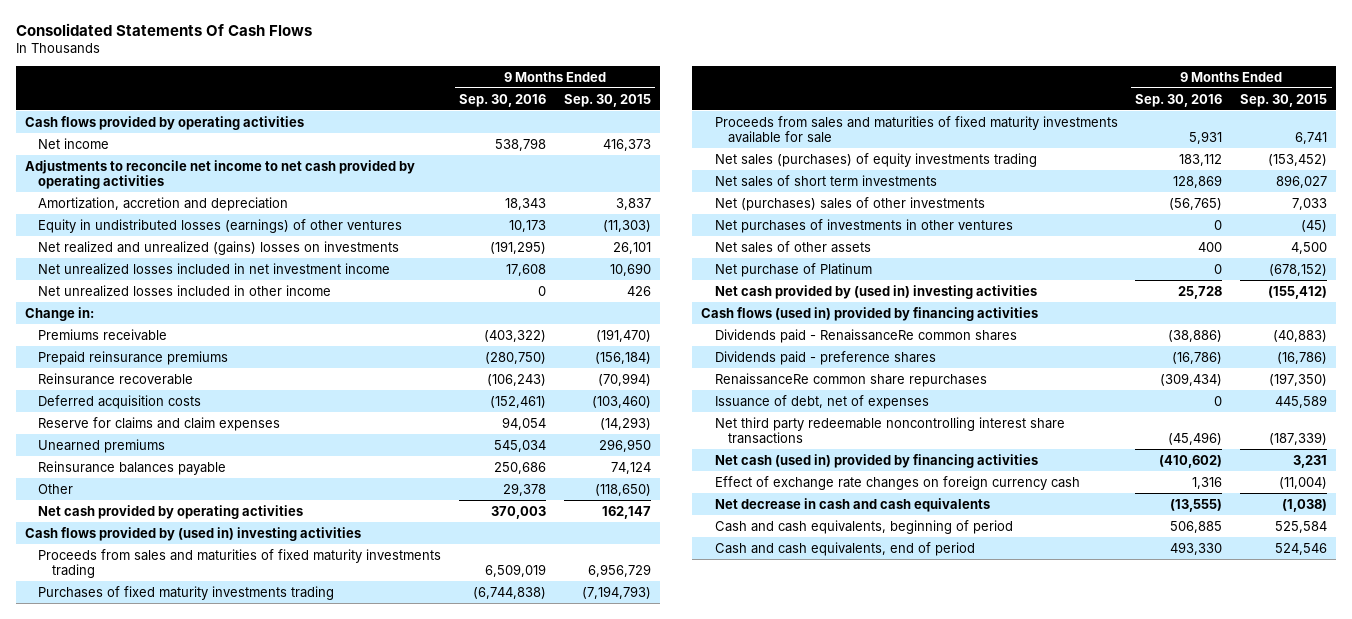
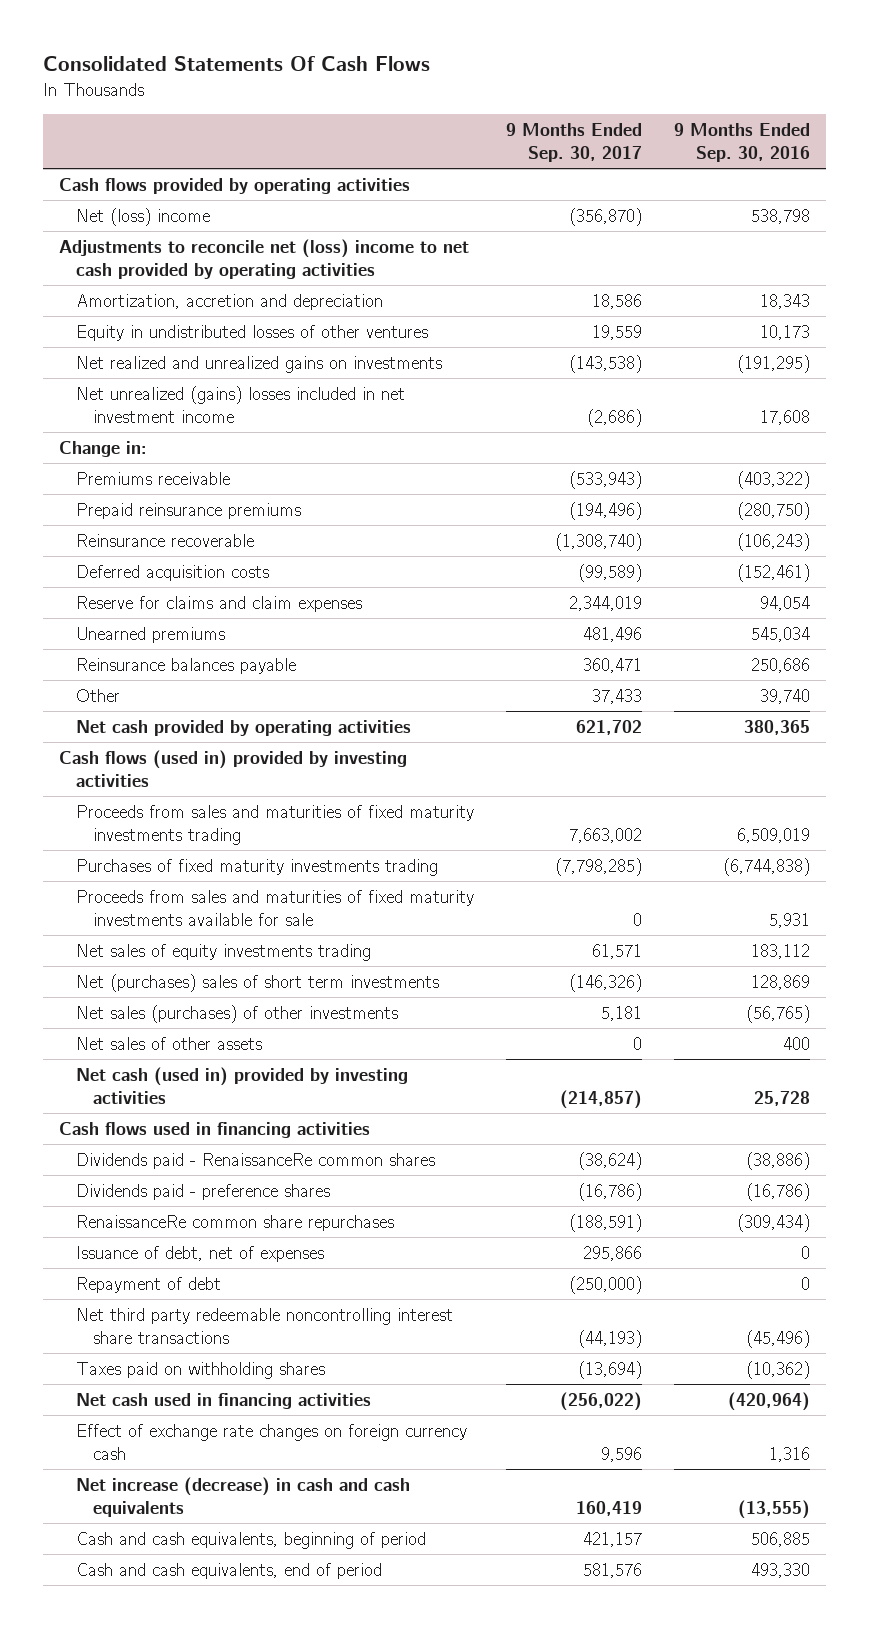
[563,93,651,107] Sep. 30, 2015 -> none
none -> [505,122,642,162] 9 Months Ended Sep. 30, 2017
[38,137,110,149] Net income -> [76,207,211,226] Net (loss) income
[24,159,415,190] Adjustments to reconcile net income to net cash provided by operating activities -> [59,238,470,279] Adjustments to reconcile net (loss) income to net cash provided by operating activities
[38,284,332,297] Net unrealized losses included in other income -> none
[38,218,403,233] Equity in undistributed losses (earnings) of other ventures -> [76,324,429,341] Equity in undistributed losses of other ventures
[38,240,400,255] Net realized and unrealized (gains) losses on investments -> [76,355,443,373] Net realized and unrealized gains on investments
[38,262,391,275] Net unrealized losses included in net investment income -> [76,385,406,423] Net unrealized (gains) losses included in net investment income
[503,482,547,496] 29,378 -> [759,688,810,704] 39,740
[491,505,547,519] 370,003 -> [743,719,810,735] 380,365
[24,526,361,541] Cash flows provided by (used in) investing activities -> [59,749,408,787] Cash flows (used in) provided by investing activities
[714,218,1013,233] Net purchases of investments in other ventures -> none
[714,152,1037,167] Net sales (purchases) of equity investments trading -> [76,943,372,961] Net sales of equity investments trading
[714,174,937,187] Net sales of short term investments -> [76,973,440,992] Net (purchases) sales of short term investments
[714,196,985,211] Net (purchases) sales of other investments -> [76,1004,399,1023] Net sales (purchases) of other investments
[714,262,872,277] Net purchase of Platinum -> none
[714,284,1037,299] Net cash provided by (used in) investing activities -> [76,1066,409,1104] Net cash (used in) provided by investing activities
[700,306,1038,321] Cash flows (used in) provided by financing activities -> [59,1121,371,1138] Cash flows used in financing activities
none -> [76,1276,222,1293] Repayment of debt
none -> [76,1361,326,1379] Taxes paid on withholding shares
[714,453,1038,468] Net cash (used in) provided by financing activities -> [76,1392,372,1409] Net cash used in financing activities
[1159,454,1223,468] (410,602) -> [727,1391,810,1411] (420,964)
[714,497,990,512] Net decrease in cash and cash equivalents -> [76,1476,411,1517] Net increase (decrease) in cash and cash equivalents

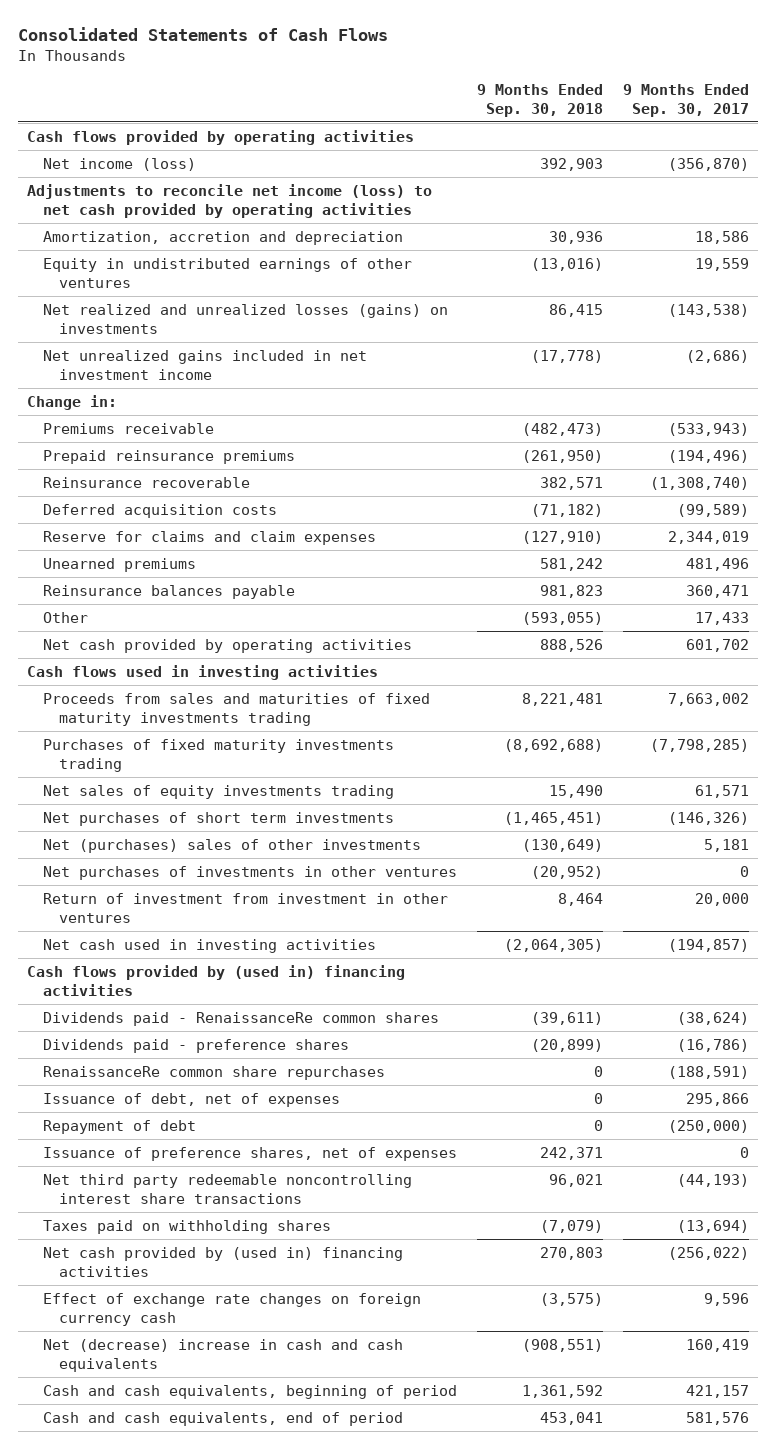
[43,56,431,72] Consolidated Statements Of Cash Flows -> [17,26,388,41] Consolidated Statements of Cash Flows
[673,122,810,162] 9 Months Ended Sep. 30, 2016 -> none
none -> [476,83,603,117] 9 Months Ended Sep. 30, 2018
[76,207,211,226] Net (loss) income -> [42,157,196,171] Net income (loss)
[59,238,470,279] Adjustments to reconcile net (loss) income to net cash provided by operating activities -> [27,183,433,218] Adjustments to reconcile net income (loss) to net cash provided by operating activities
[76,324,429,341] Equity in undistributed losses of other ventures -> [42,257,412,288] Equity in undistributed earnings of other ventures
[76,355,443,373] Net realized and unrealized gains on investments -> [42,303,448,334] Net realized and unrealized losses (gains) on investments
[76,385,406,423] Net unrealized (gains) losses included in net investment income -> [42,349,367,380] Net unrealized gains included in net investment income
[591,688,642,704] 37,433 -> [694,611,749,625] 17,433
[575,719,642,735] 621,702 -> [685,638,749,652] 601,702
[59,749,408,787] Cash flows (used in) provided by investing activities -> [27,664,379,680] Cash flows used in investing activities
[76,889,475,926] Proceeds from sales and maturities of fixed maturity investments available for sale -> none
[76,1036,263,1050] Net sales of other assets -> none
[76,973,440,992] Net (purchases) sales of short term investments -> [42,811,394,826] Net purchases of short term investments
[76,1004,399,1023] Net sales (purchases) of other investments -> [42,838,421,853] Net (purchases) sales of other investments
none -> [42,865,457,880] Net purchases of investments in other ventures
none -> [42,892,448,923] Return of investment from investment in other ventures
[76,1066,409,1104] Net cash (used in) provided by investing activities -> [42,938,376,953] Net cash used in investing activities
[559,1089,642,1109] (214,857) -> [667,938,749,952] (194,857)
[59,1121,371,1138] Cash flows used in financing activities -> [27,964,406,996] Cash flows provided by (used in) financing activities
none -> [42,1146,457,1161] Issuance of preference shares, net of expenses
[76,1392,372,1409] Net cash used in financing activities -> [42,1246,403,1277] Net cash provided by (used in) financing activities
[76,1476,411,1517] Net increase (decrease) in cash and cash equivalents -> [42,1338,403,1372] Net (decrease) increase in cash and cash equivalents

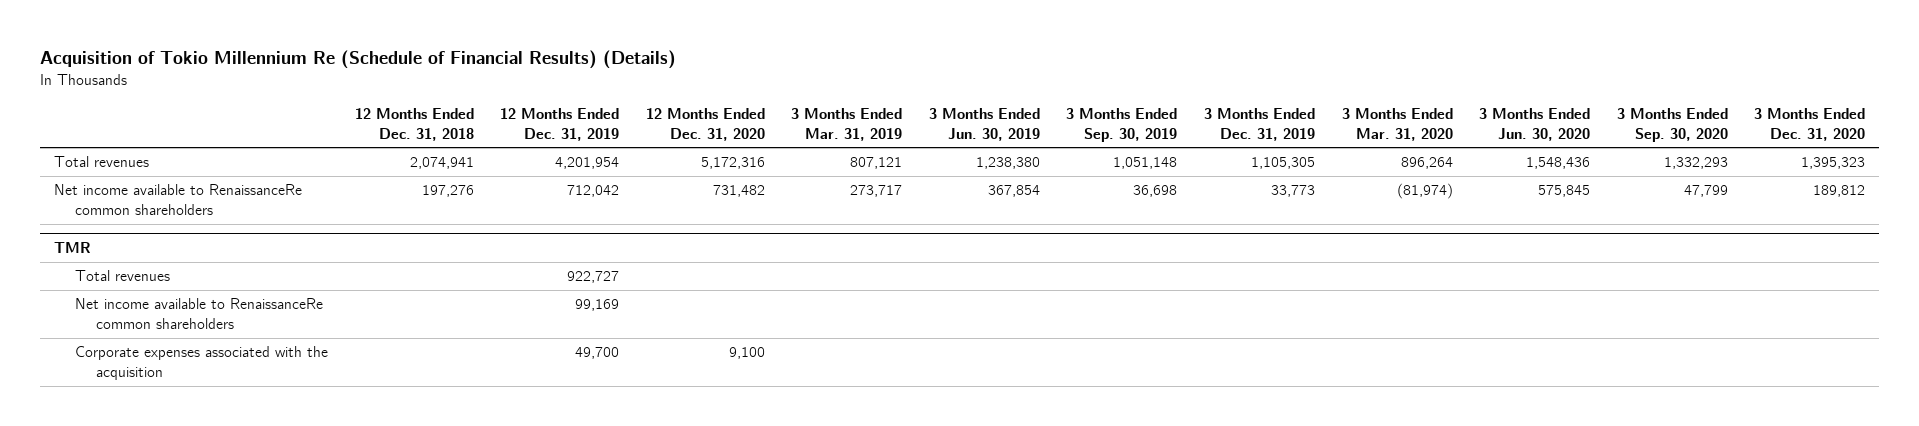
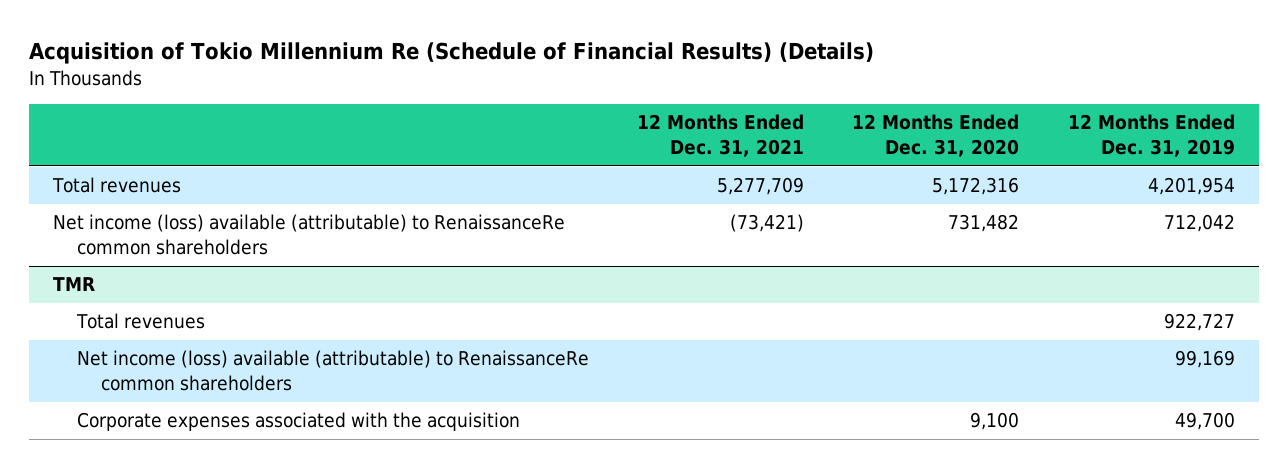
[354,108,474,141] 12 Months Ended Dec. 31, 2018 -> none
[791,108,903,141] 3 Months Ended Mar. 31, 2019 -> none
[928,108,1040,141] 3 Months Ended Jun. 30, 2019 -> none
[1066,108,1178,142] 3 Months Ended Sep. 30, 2019 -> none
[1204,108,1316,141] 3 Months Ended Dec. 31, 2019 -> none
[1341,108,1453,141] 3 Months Ended Mar. 31, 2020 -> none
[1479,108,1591,141] 3 Months Ended Jun. 30, 2020 -> none
[1616,108,1728,142] 3 Months Ended Sep. 30, 2020 -> none
[1754,108,1866,141] 3 Months Ended Dec. 31, 2020 -> none
none -> [637,114,805,158] 12 Months Ended Dec. 31, 2021
[53,184,302,215] Net income available to RenaissanceRe common shareholders -> [53,214,566,256] Net income (loss) available (attributable) to RenaissanceRe common shareholders
[74,298,323,329] Net income available to RenaissanceRe common shareholders -> [76,350,589,392] Net income (loss) available (attributable) to RenaissanceRe common shareholders

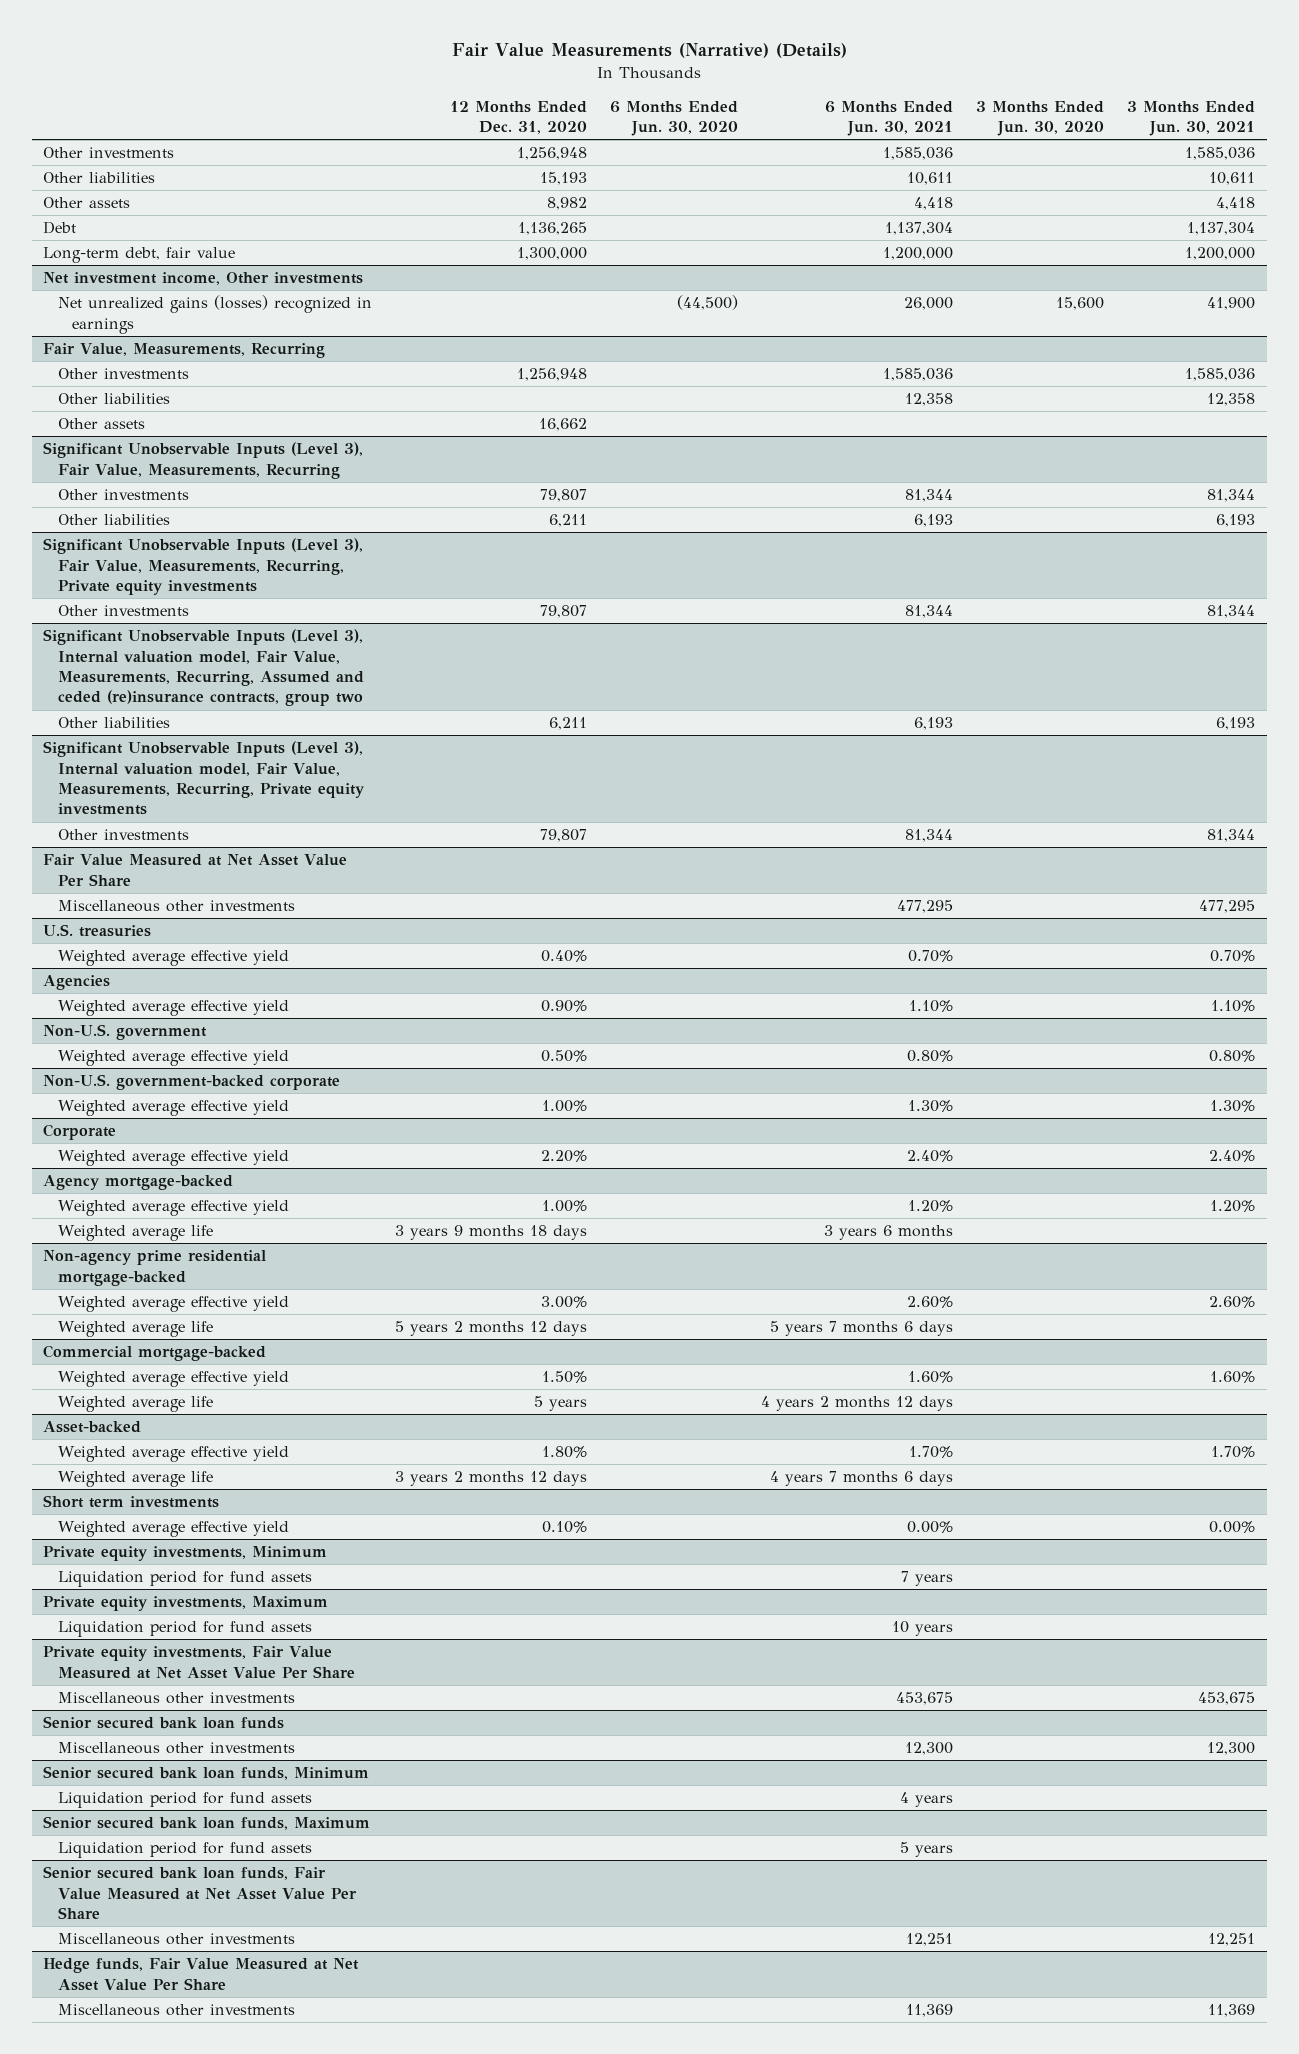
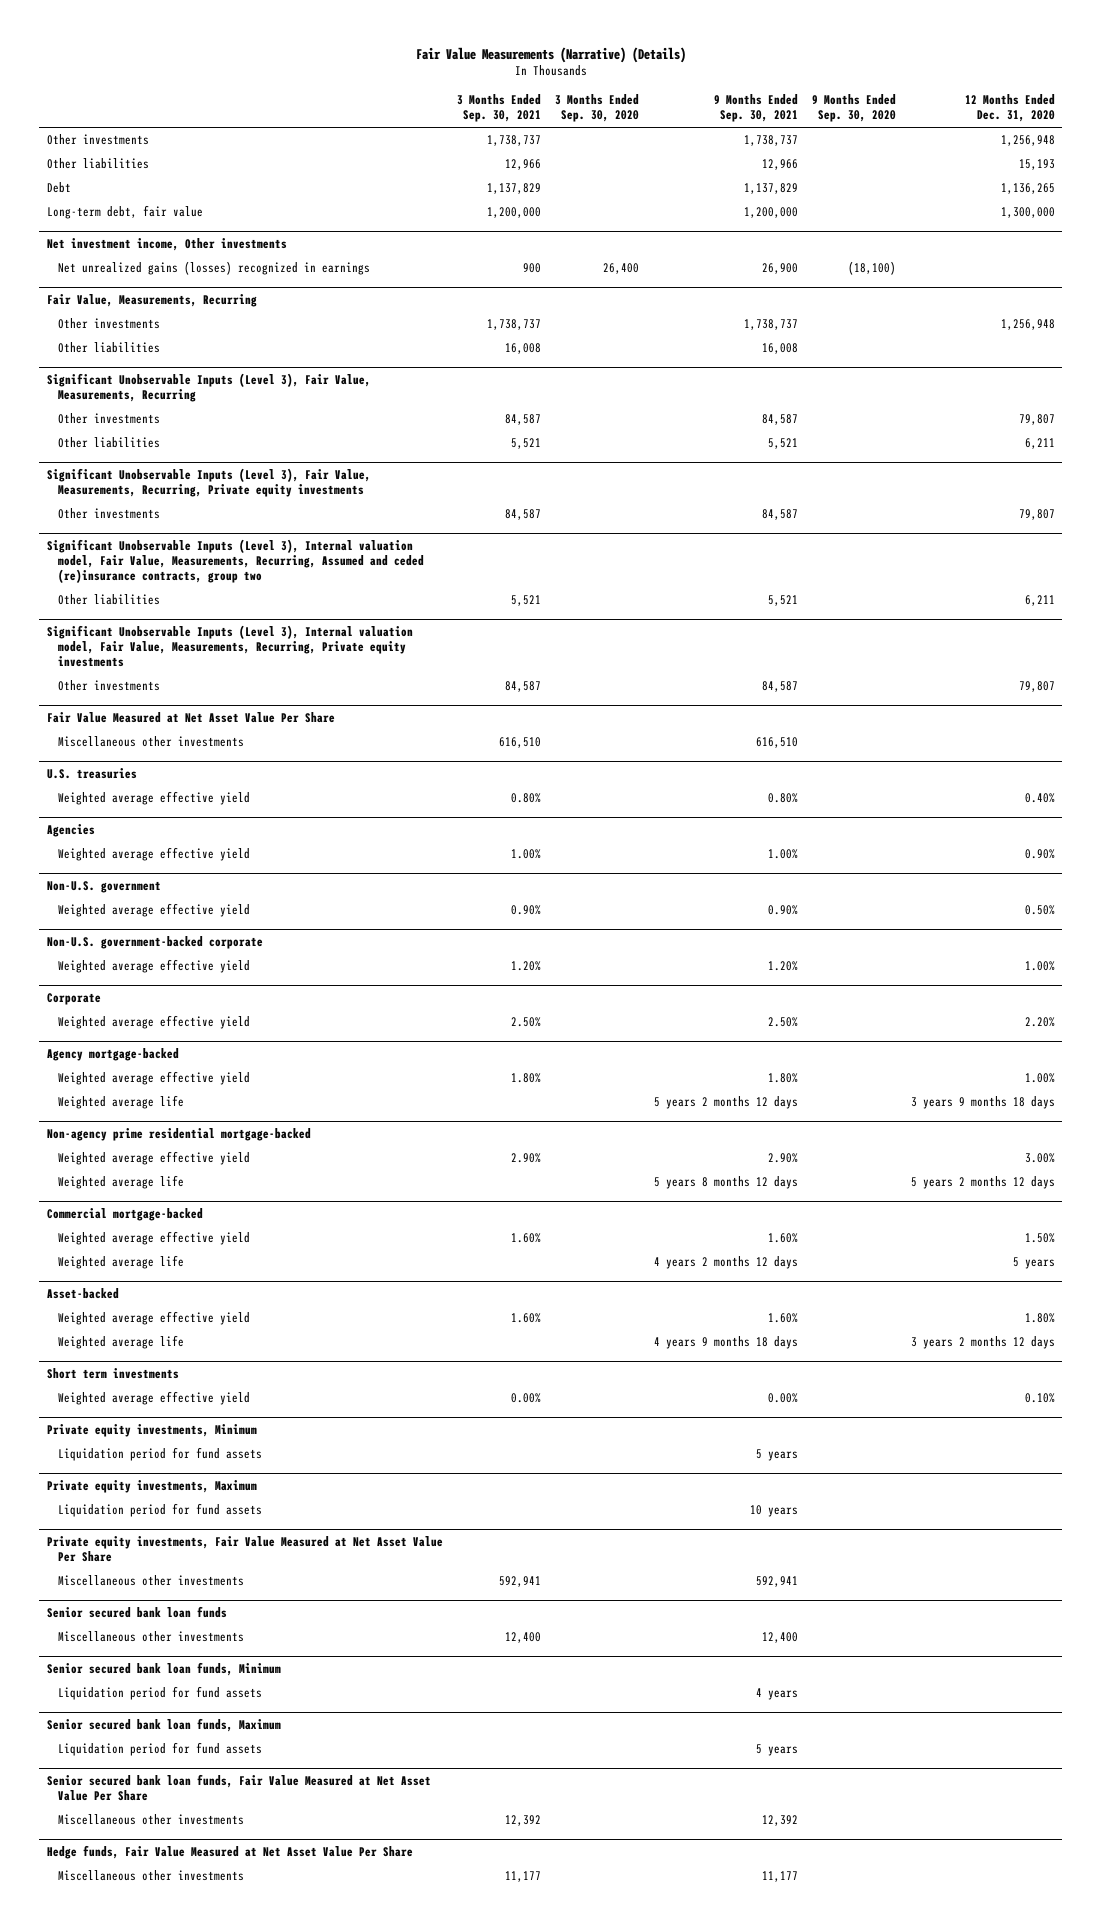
[609,100,738,137] 6 Months Ended Jun. 30, 2020 -> none
[825,100,954,137] 6 Months Ended Jun. 30, 2021 -> none
[976,100,1105,137] 3 Months Ended Jun. 30, 2020 -> none
[1127,100,1256,137] 3 Months Ended Jun. 30, 2021 -> none
none -> [457,94,542,123] 3 Months Ended Sep. 30, 2021
none -> [555,94,640,123] 3 Months Ended Sep. 30, 2020
none -> [713,94,798,123] 9 Months Ended Sep. 30, 2021
none -> [812,94,897,123] 9 Months Ended Sep. 30, 2020
[43,197,131,209] Other assets -> none
[57,418,145,430] Other assets -> none

